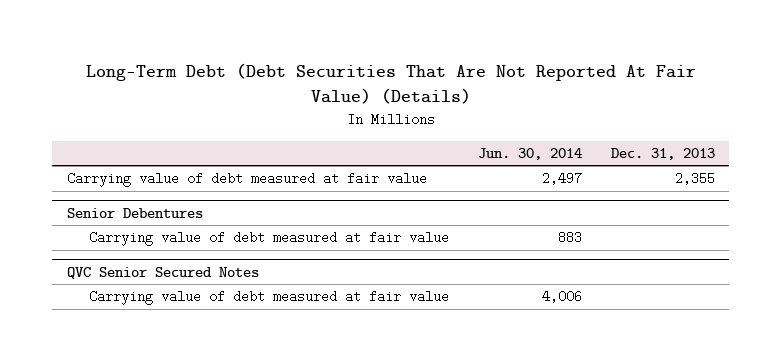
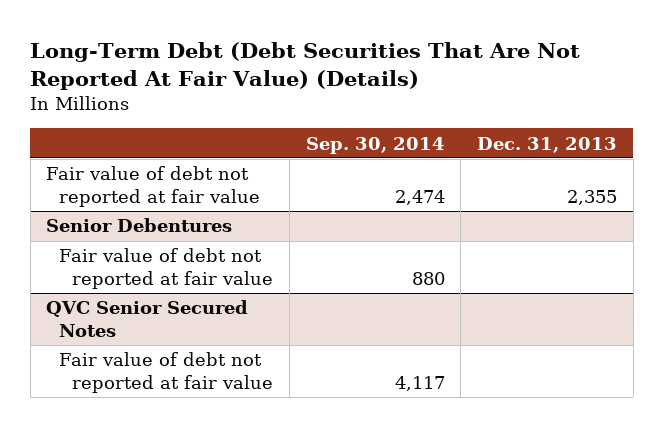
[477,147,582,160] Jun. 30, 2014 -> none
none -> [305,136,445,154] Sep. 30, 2014
[66,172,427,188] Carrying value of debt measured at fair value -> [46,166,261,207] Fair value of debt not reported at fair value
[88,231,449,247] Carrying value of debt measured at fair value -> [59,248,274,289] Fair value of debt not reported at fair value
[88,290,449,306] Carrying value of debt measured at fair value -> [59,352,274,393] Fair value of debt not reported at fair value

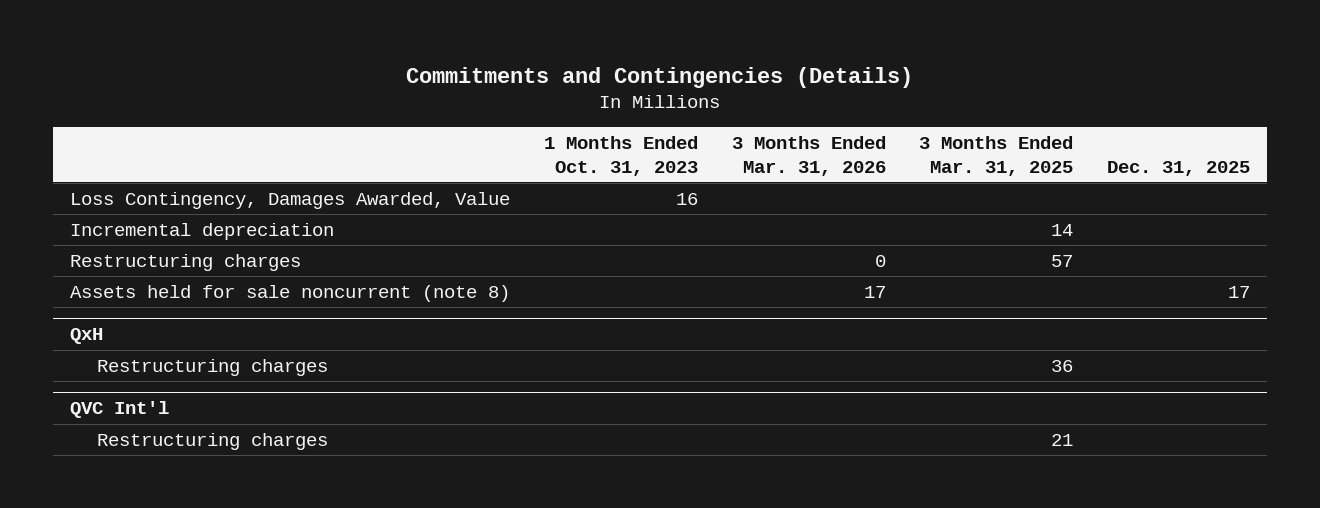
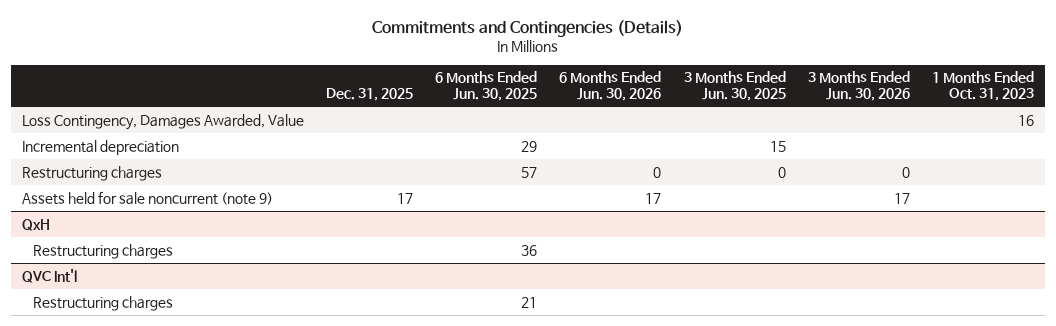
[731,135,886,176] 3 Months Ended Mar. 31, 2026 -> none
[919,135,1074,176] 3 Months Ended Mar. 31, 2025 -> none
none -> [435,71,538,102] 6 Months Ended Jun. 30, 2025
none -> [559,71,662,102] 6 Months Ended Jun. 30, 2026
none -> [683,71,786,102] 3 Months Ended Jun. 30, 2025
none -> [807,71,910,102] 3 Months Ended Jun. 30, 2026
[70,284,511,302] Assets held for sale noncurrent (note 8) -> [22,190,274,205] Assets held for sale noncurrent (note 9)

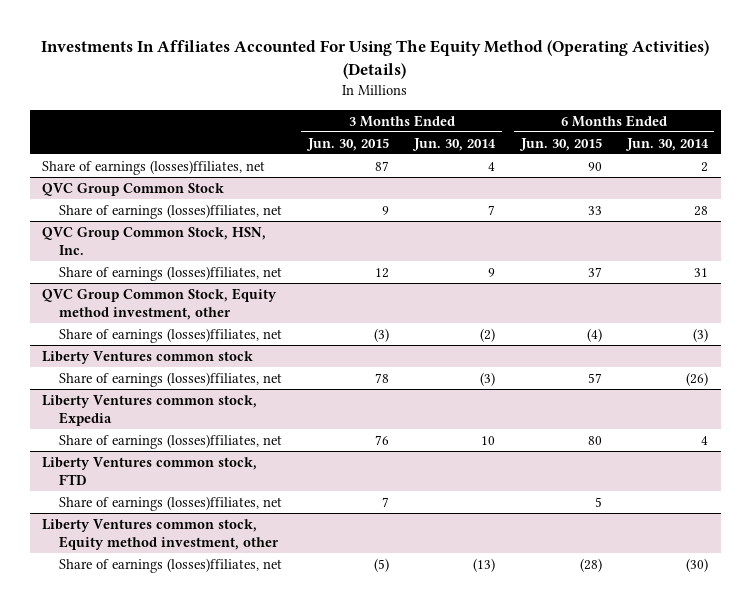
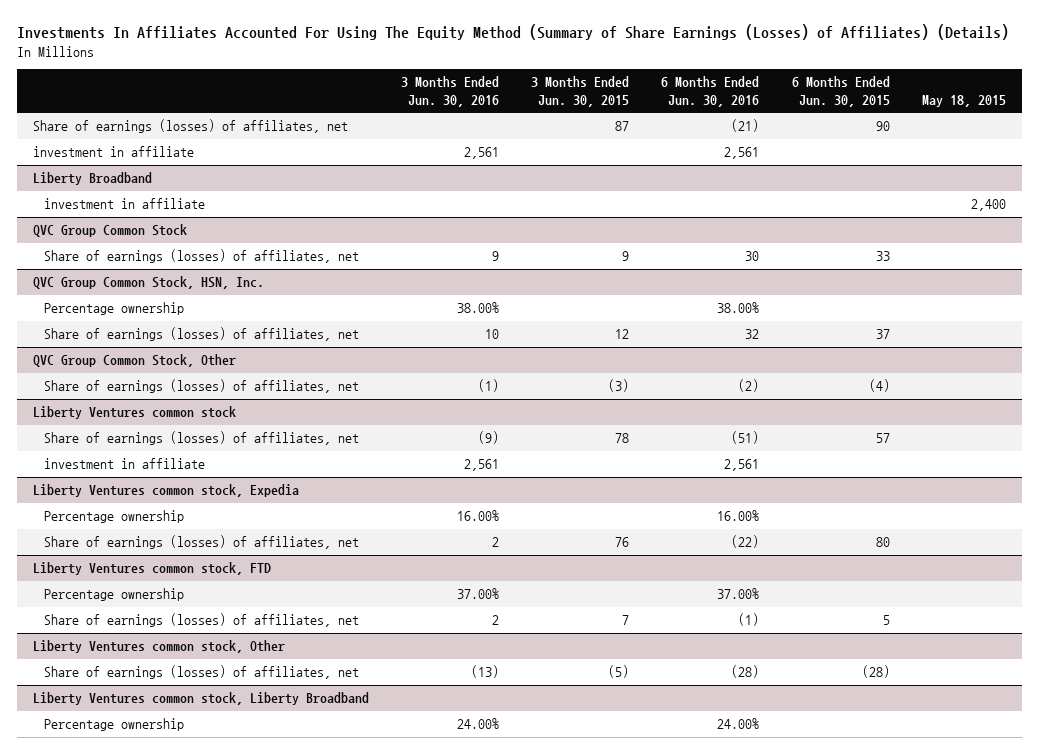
[41,40,710,80] Investments In Affiliates Accounted For Using The Equity Method (Operating Activities) (Details) -> [16,24,1009,41] Investments In Affiliates Accounted For Using The Equity Method (Summary of Share Earnings (Losses) of Affiliates) (Details)
[412,137,497,151] Jun. 30, 2014 -> none
[625,137,710,151] Jun. 30, 2014 -> none
none -> [400,76,499,107] 3 Months Ended Jun. 30, 2016
none -> [661,76,760,107] 6 Months Ended Jun. 30, 2016
none -> [921,94,1006,107] May 18, 2015
[42,159,266,175] Share of earnings (losses)ffiliates, net -> [32,119,348,134] Share of earnings (losses) of affiliates, net
none -> [32,146,194,158] investment in affiliate
none -> [32,172,152,186] Liberty Broadband
none -> [44,198,206,210] investment in affiliate
[59,203,283,219] Share of earnings (losses)ffiliates, net -> [44,249,360,264] Share of earnings (losses) of affiliates, net
none -> [44,302,185,316] Percentage ownership
[59,265,283,281] Share of earnings (losses)ffiliates, net -> [44,327,360,342] Share of earnings (losses) of affiliates, net
[42,287,278,320] QVC Group Common Stock, Equity method investment, other -> [32,354,236,368] QVC Group Common Stock, Other
[59,327,283,343] Share of earnings (losses)ffiliates, net -> [44,379,360,394] Share of earnings (losses) of affiliates, net
[59,371,283,387] Share of earnings (losses)ffiliates, net -> [44,431,360,446] Share of earnings (losses) of affiliates, net
none -> [44,458,206,470] investment in affiliate
none -> [44,510,185,524] Percentage ownership
[59,433,283,449] Share of earnings (losses)ffiliates, net -> [44,535,360,550] Share of earnings (losses) of affiliates, net
none -> [44,588,185,602] Percentage ownership
[59,495,283,511] Share of earnings (losses)ffiliates, net -> [44,613,360,628] Share of earnings (losses) of affiliates, net
[42,518,280,550] Liberty Ventures common stock, Equity method investment, other -> [32,640,285,654] Liberty Ventures common stock, Other
[59,557,283,573] Share of earnings (losses)ffiliates, net -> [44,665,360,680] Share of earnings (losses) of affiliates, net
none -> [32,692,369,706] Liberty Ventures common stock, Liberty Broadband
none -> [44,718,185,732] Percentage ownership

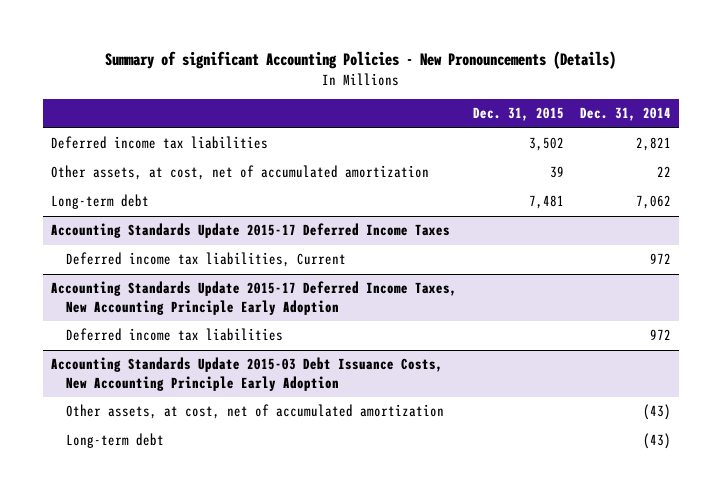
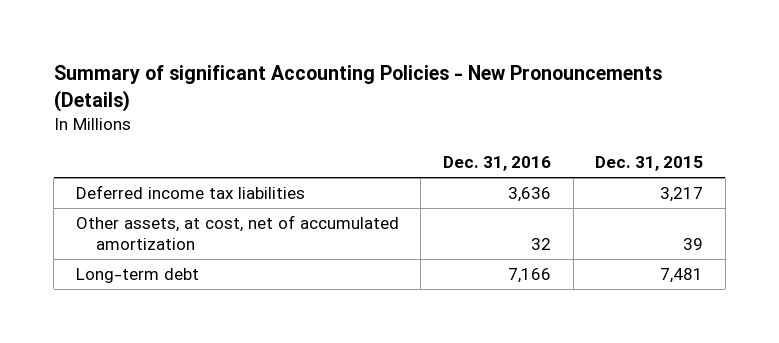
[580,107,672,122] Dec. 31, 2014 -> none
none -> [442,155,551,171] Dec. 31, 2016
[529,137,565,152] 3,502 -> [660,187,704,203] 3,217
[51,223,451,239] Accounting Standards Update 2015-17 Deferred Income Taxes -> none
[65,252,346,268] Deferred income tax liabilities, Current -> none
[51,281,458,315] Accounting Standards Update 2015-17 Deferred Income Taxes, New Accounting Principle Early Adoption -> none
[65,328,283,342] Deferred income tax liabilities -> none
[51,357,444,391] Accounting Standards Update 2015-03 Debt Issuance Costs, New Accounting Principle Early Adoption -> none
[65,404,444,420] Other assets, at cost, net of accumulated amortization -> none
[65,433,164,449] Long-term debt -> none

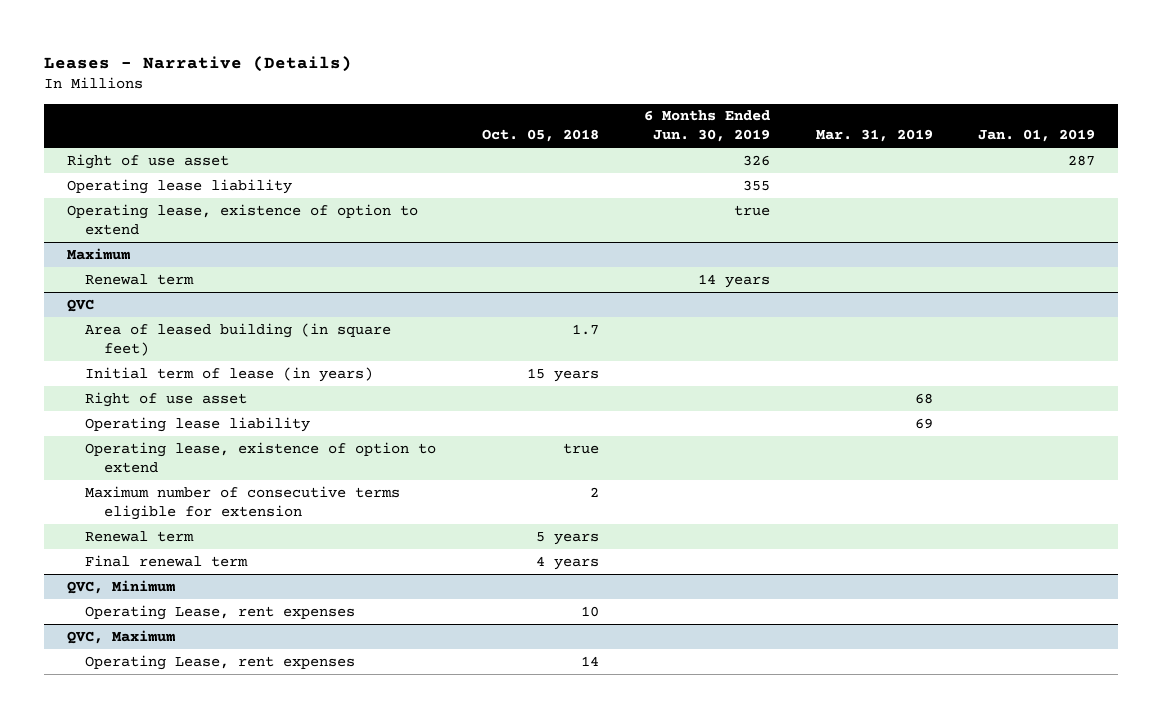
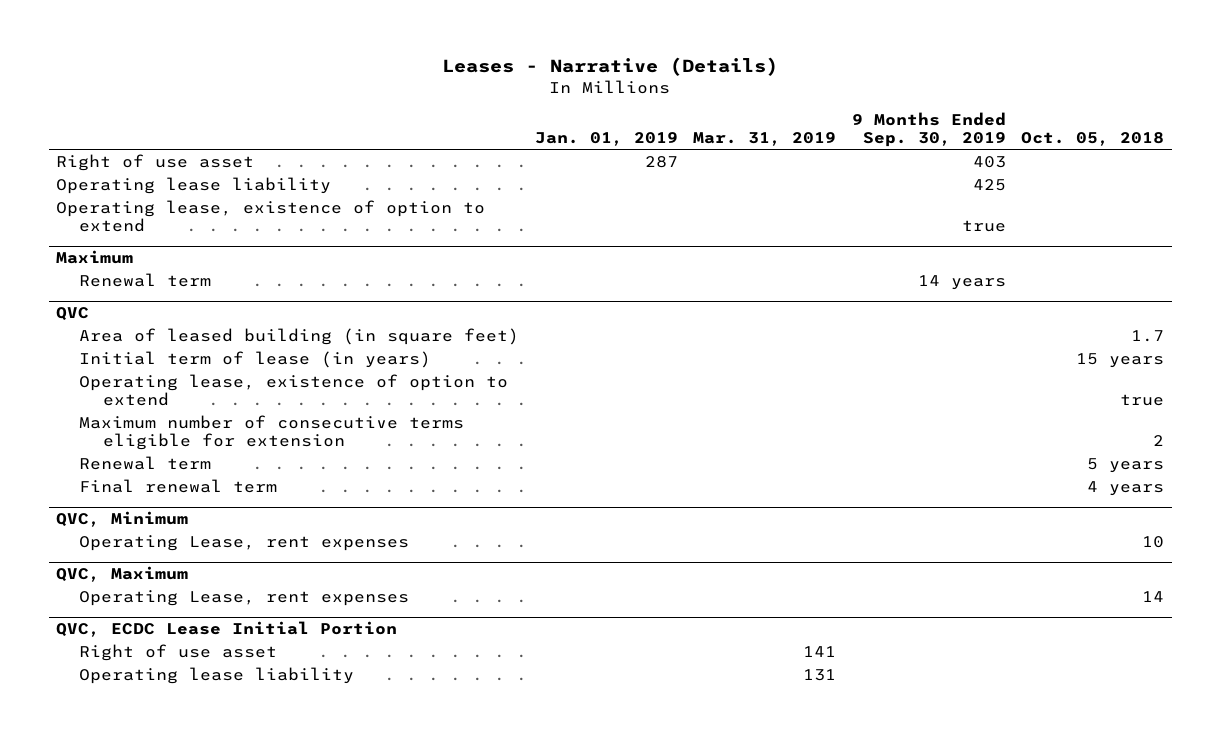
[644,110,771,143] 6 Months Ended Jun. 30, 2019 -> none
none -> [851,112,1006,148] 9 Months Ended Sep. 30, 2019
[85,391,248,407] Right of use asset -> none
[85,416,311,432] Operating lease liability -> none
none -> [56,620,398,637] QVC, ECDC Lease Initial Portion
none -> [79,643,278,661] Right of use asset
none -> [79,666,355,684] Operating lease liability

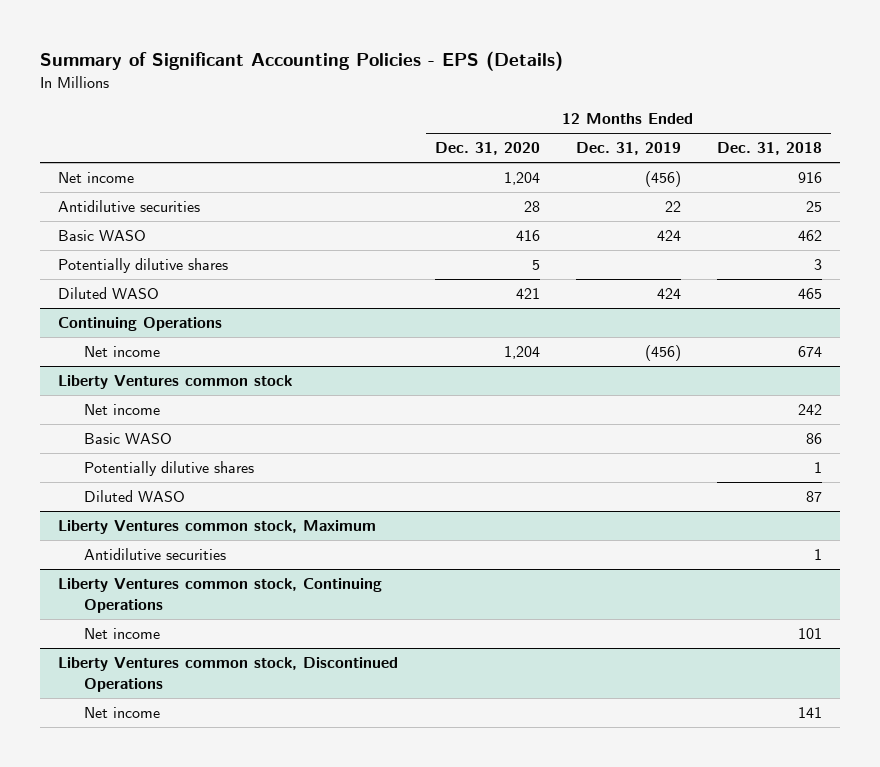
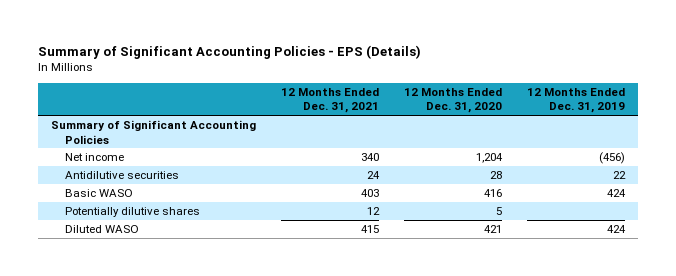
[716,142,822,156] Dec. 31, 2018 -> none
none -> [280,87,379,114] 12 Months Ended Dec. 31, 2021
none -> [50,119,256,144] Summary of Significant Accounting Policies
[58,317,223,332] Continuing Operations -> none
[84,346,161,358] Net income -> none
[58,375,293,390] Liberty Ventures common stock -> none
[84,404,161,416] Net income -> none
[84,433,173,445] Basic WASO -> none
[84,461,255,477] Potentially dilutive shares -> none
[84,490,186,503] Diluted WASO -> none
[58,520,377,535] Liberty Ventures common stock, Maximum -> none
[84,548,227,561] Antidilutive securities -> none
[58,578,383,614] Liberty Ventures common stock, Continuing Operations -> none
[84,628,161,640] Net income -> none
[58,657,399,693] Liberty Ventures common stock, Discontinued Operations -> none
[84,707,161,719] Net income -> none

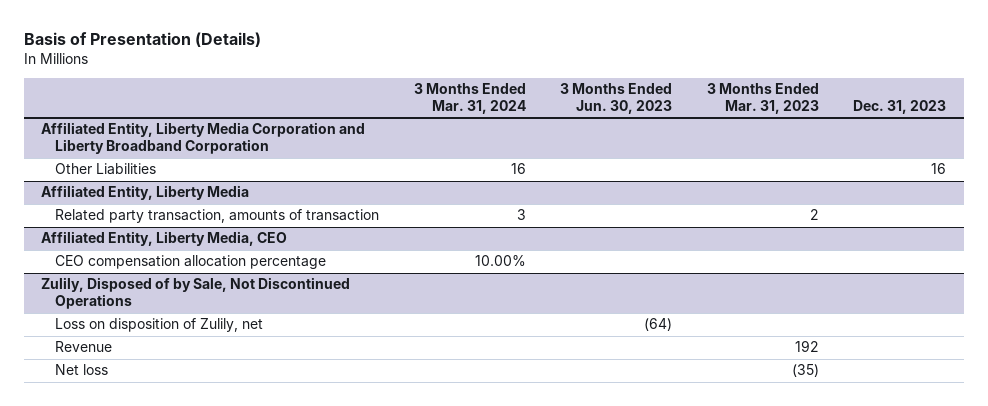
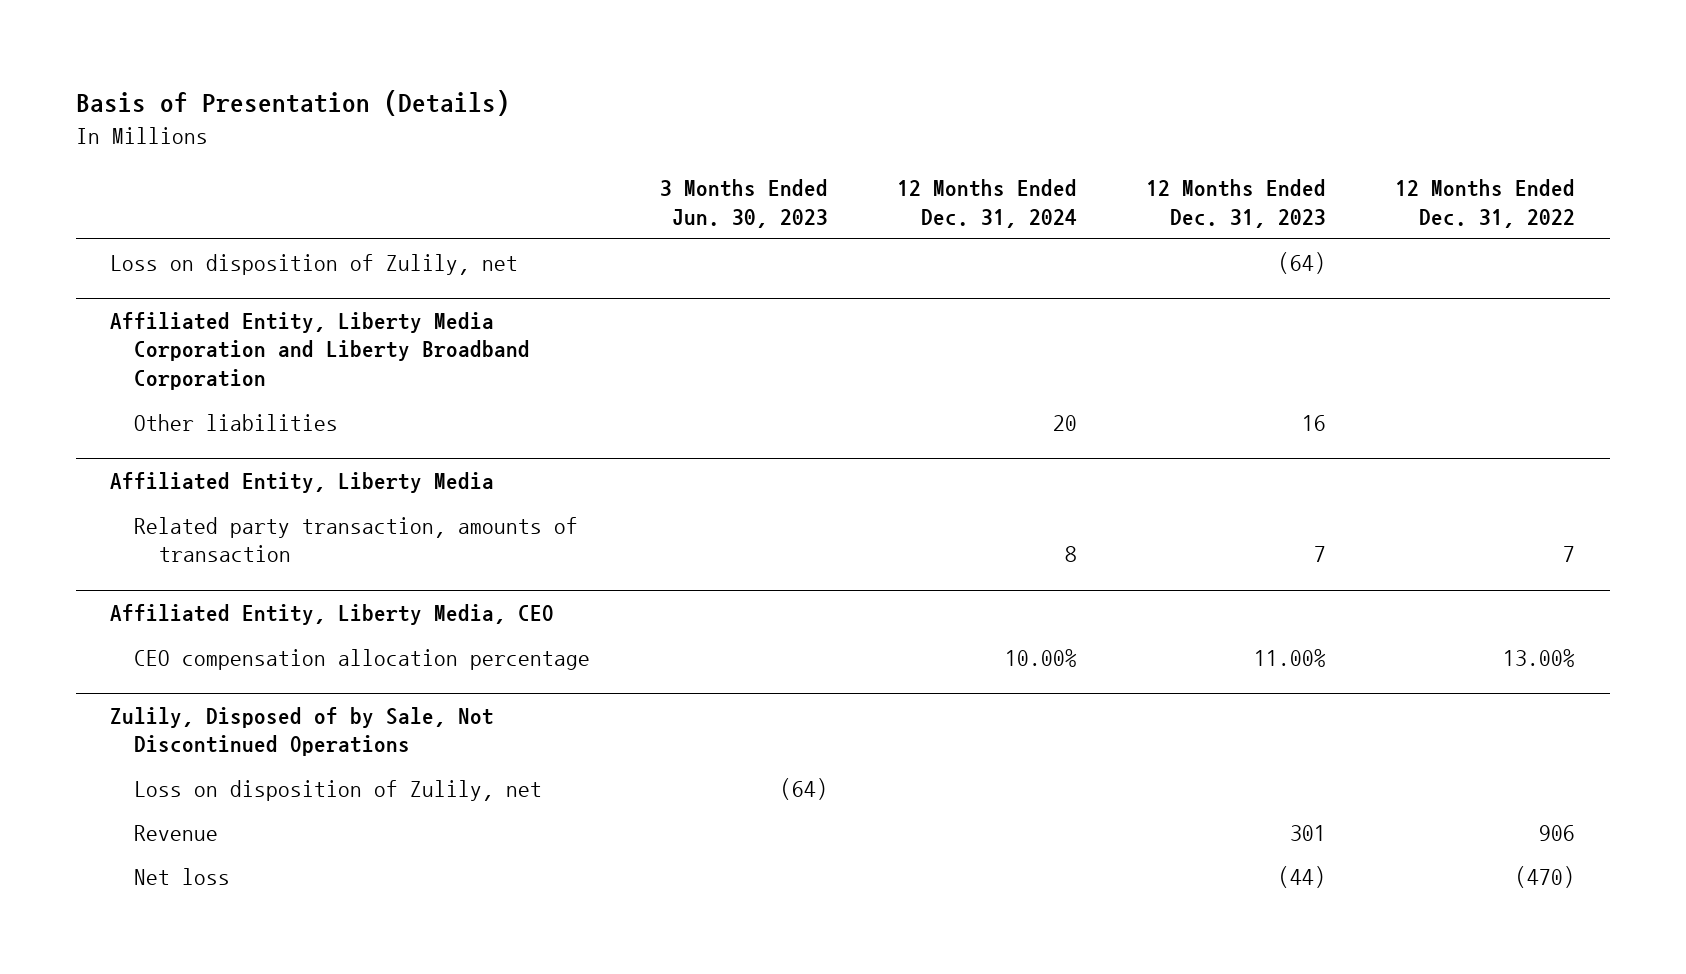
[413,83,526,115] 3 Months Ended Mar. 31, 2024 -> none
[706,83,819,115] 3 Months Ended Mar. 31, 2023 -> none
[853,100,947,115] Dec. 31, 2023 -> none
none -> [896,179,1077,228] 12 Months Ended Dec. 31, 2024
none -> [1146,179,1327,228] 12 Months Ended Dec. 31, 2023
none -> [1395,179,1576,228] 12 Months Ended Dec. 31, 2022
none -> [110,253,519,275] Loss on disposition of Zulily, net
[54,163,156,176] Other Liabilities -> [134,413,339,431] Other liabilities

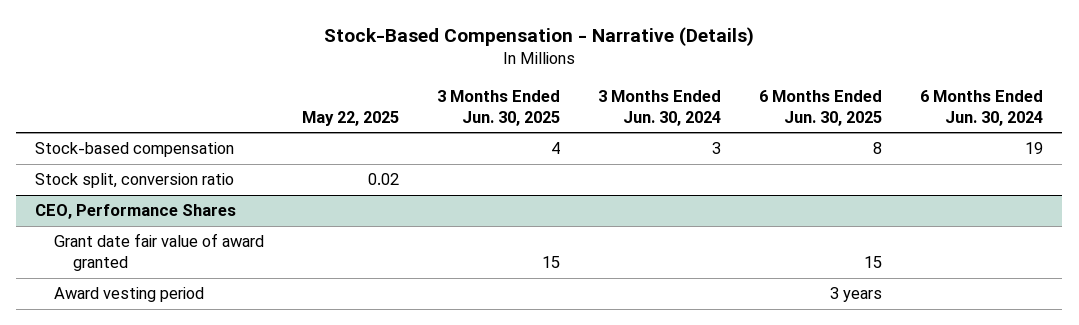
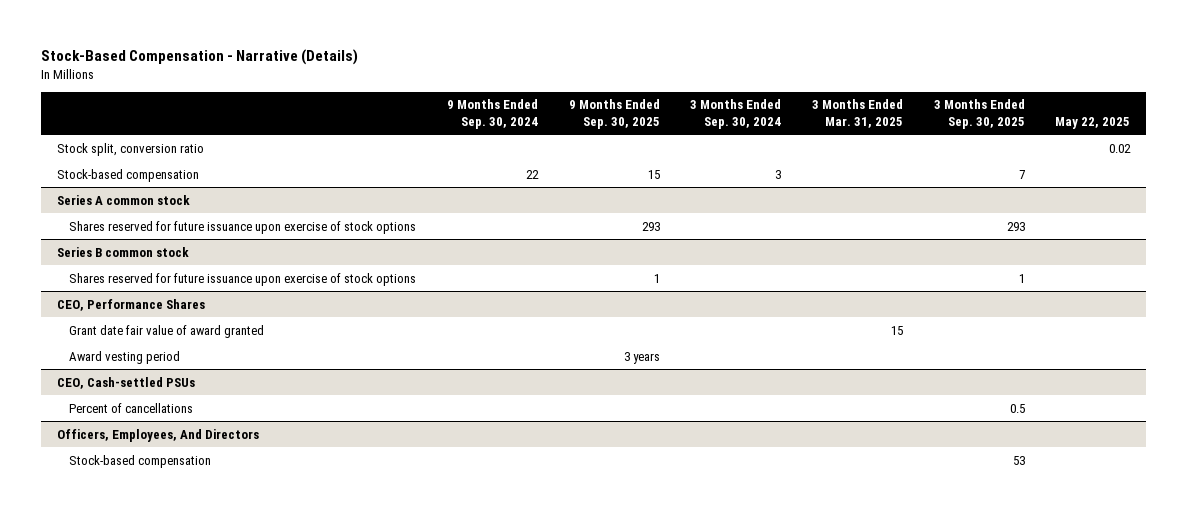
[437,89,561,126] 3 Months Ended Jun. 30, 2025 -> none
[598,89,722,126] 3 Months Ended Jun. 30, 2024 -> none
[759,89,883,126] 6 Months Ended Jun. 30, 2025 -> none
[920,89,1044,126] 6 Months Ended Jun. 30, 2024 -> none
none -> [447,99,539,129] 9 Months Ended Sep. 30, 2024
none -> [568,99,660,129] 9 Months Ended Sep. 30, 2025
none -> [690,99,782,129] 3 Months Ended Sep. 30, 2024
none -> [812,99,904,128] 3 Months Ended Mar. 31, 2025
none -> [933,99,1025,129] 3 Months Ended Sep. 30, 2025
[35,142,235,158] Stock-based compensation -> [56,168,199,182] Stock-based compensation
none -> [56,194,190,205] Series A common stock
none -> [69,220,417,234] Shares reserved for future issuance upon exercise of stock options
none -> [56,246,189,257] Series B common stock
none -> [69,272,417,286] Shares reserved for future issuance upon exercise of stock options
none -> [56,376,195,389] CEO, Cash-settled PSUs
none -> [69,402,194,413] Percent of cancellations
none -> [56,428,259,442] Officers, Employees, And Directors
none -> [69,454,212,468] Stock-based compensation

